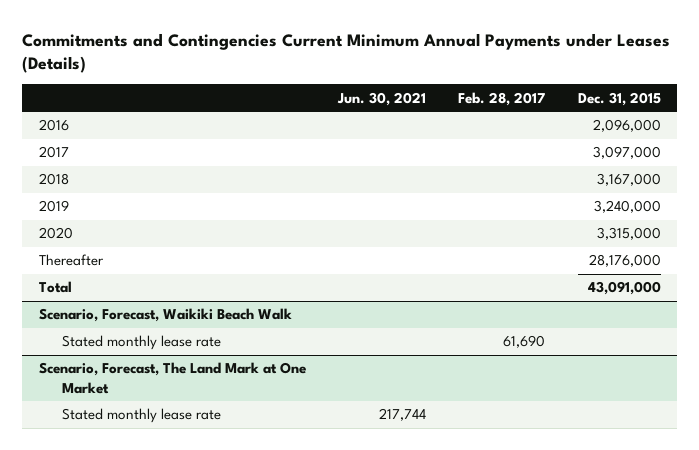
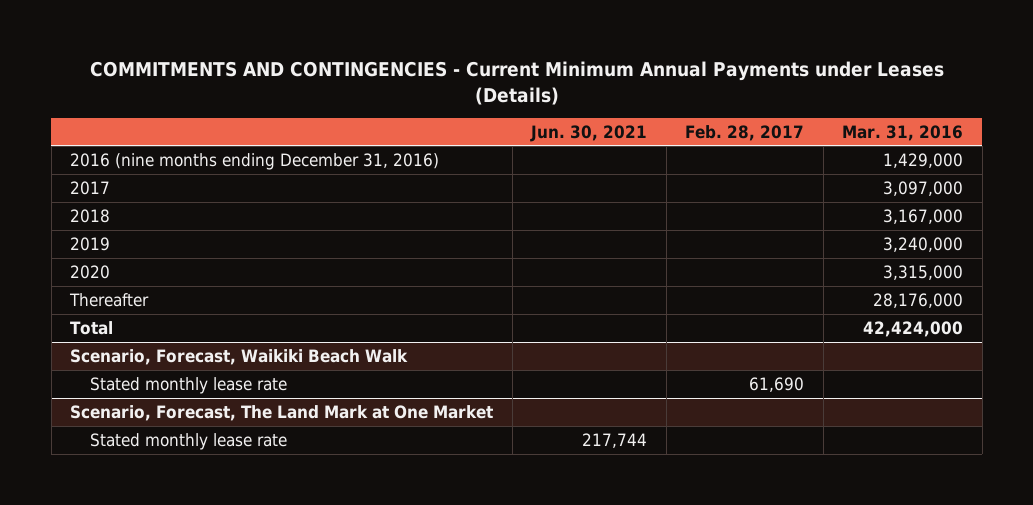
[22,32,671,74] Commitments and Contingencies Current Minimum Annual Payments under Leases (Details) -> [89,61,944,105] COMMITMENTS AND CONTINGENCIES - Current Minimum Annual Payments under Leases (Details)
[577,91,661,106] Dec. 31, 2015 -> none
none -> [842,124,964,141] Mar. 31, 2016
[38,119,69,132] 2016 -> [70,152,440,170] 2016 (nine months ending December 31, 2016)

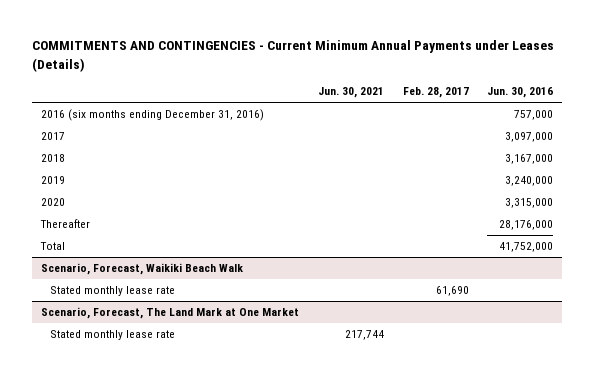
[842,124,964,141] Mar. 31, 2016 -> none
none -> [487,87,554,99] Jun. 30, 2016
[70,152,440,170] 2016 (nine months ending December 31, 2016) -> [41,109,265,122] 2016 (six months ending December 31, 2016)

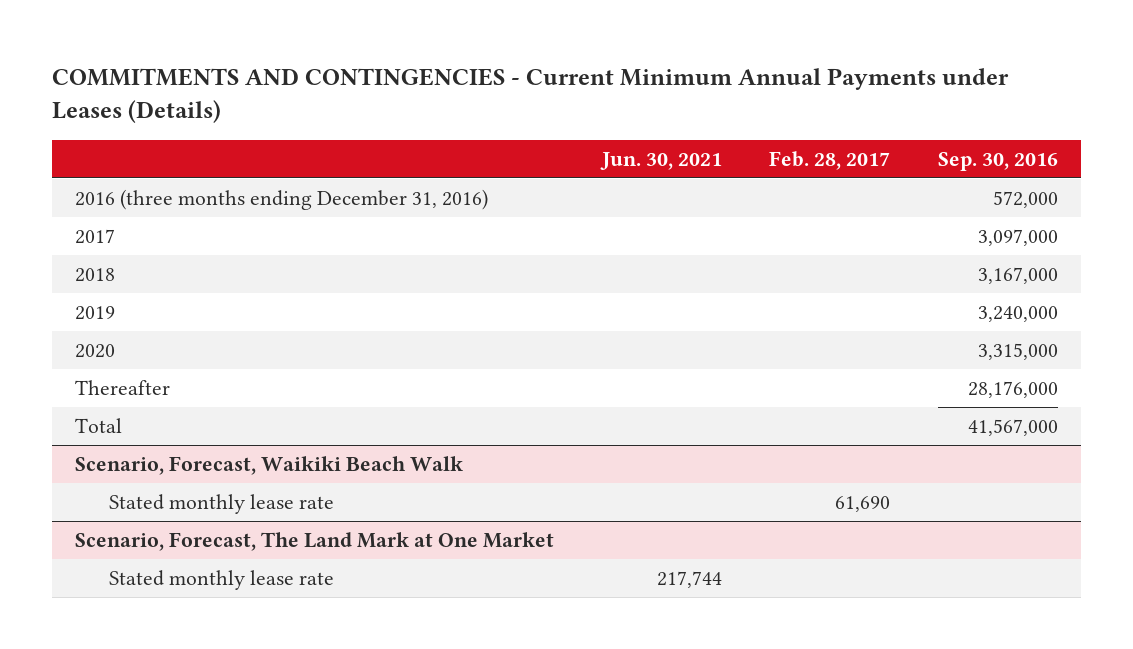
[487,87,554,99] Jun. 30, 2016 -> none
none -> [937,151,1058,171] Sep. 30, 2016
[41,109,265,122] 2016 (six months ending December 31, 2016) -> [75,189,489,211] 2016 (three months ending December 31, 2016)

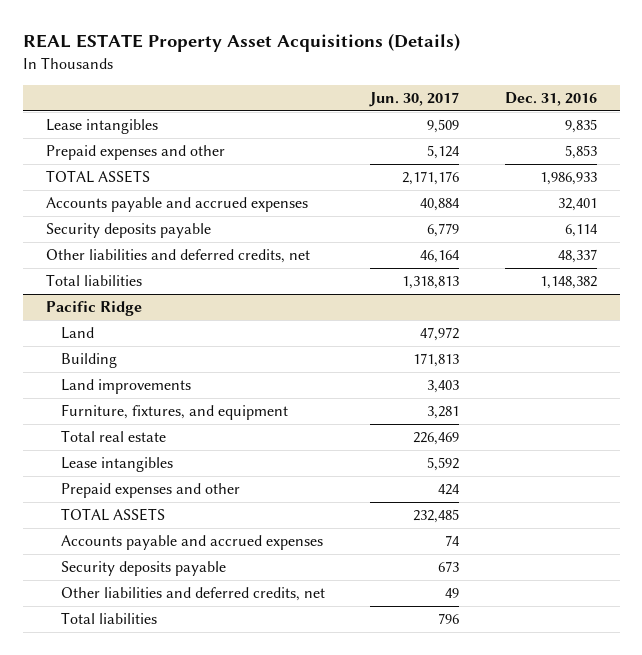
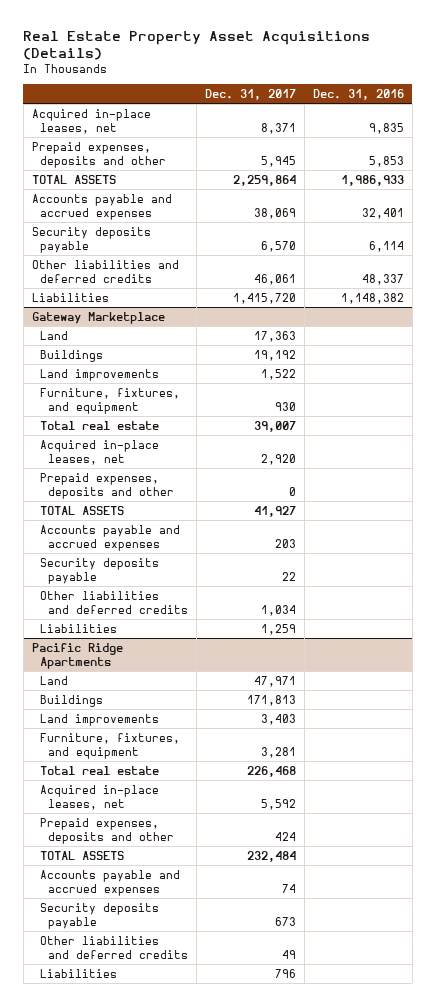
[22,33,460,53] REAL ESTATE Property Asset Acquisitions (Details) -> [23,30,371,61] Real Estate Property Asset Acquisitions (Details)
[369,91,460,107] Jun. 30, 2017 -> none
none -> [205,89,297,101] Dec. 31, 2017
[45,119,158,135] Lease intangibles -> [31,108,151,135] Acquired in-place leases, net
[45,145,225,161] Prepaid expenses and other -> [31,141,166,169] Prepaid expenses, deposits and other
[45,301,142,317] Pacific Ridge -> none
[60,327,94,340] Land -> none
[60,353,117,369] Building -> none
[60,379,191,395] Land improvements -> none
[60,404,288,421] Furniture, fixtures, and equipment -> none
[60,430,166,443] Total real estate -> none
[60,457,173,473] Lease intangibles -> none
[60,483,240,499] Prepaid expenses and other -> none
[60,508,165,522] TOTAL ASSETS -> none
[60,535,323,551] Accounts payable and accrued expenses -> none
[60,561,226,577] Security deposits payable -> none
[60,587,325,602] Other liabilities and deferred credits, net -> none
[60,612,157,625] Total liabilities -> none
[45,249,310,264] Other liabilities and deferred credits, net -> [31,259,179,284] Other liabilities and deferred credits
[45,274,142,287] Total liabilities -> [31,292,109,302] Liabilities
none -> [31,311,165,324] Gateway Marketplace
none -> [39,330,68,340] Land
none -> [39,349,103,362] Buildings
none -> [39,368,159,381] Land improvements
none -> [39,387,180,415] Furniture, fixtures, and equipment
none -> [39,420,159,430] Total real estate
none -> [39,439,159,466] Acquired in-place leases, net
none -> [39,472,175,500] Prepaid expenses, deposits and other
none -> [39,505,124,515] TOTAL ASSETS
none -> [39,524,180,552] Accounts payable and accrued expenses
none -> [39,557,159,585] Security deposits payable
none -> [39,590,189,615] Other liabilities and deferred credits
none -> [39,623,117,633] Liabilities
none -> [31,642,123,670] Pacific Ridge Apartments
none -> [39,675,68,685] Land
none -> [39,694,103,707] Buildings
none -> [39,713,159,726] Land improvements
none -> [39,732,180,760] Furniture, fixtures, and equipment
none -> [39,765,159,775] Total real estate
none -> [39,784,159,811] Acquired in-place leases, net
none -> [39,817,175,845] Prepaid expenses, deposits and other
none -> [39,850,124,860] TOTAL ASSETS
none -> [39,869,180,897] Accounts payable and accrued expenses
none -> [39,902,159,930] Security deposits payable
none -> [39,935,189,960] Other liabilities and deferred credits
none -> [39,968,117,978] Liabilities

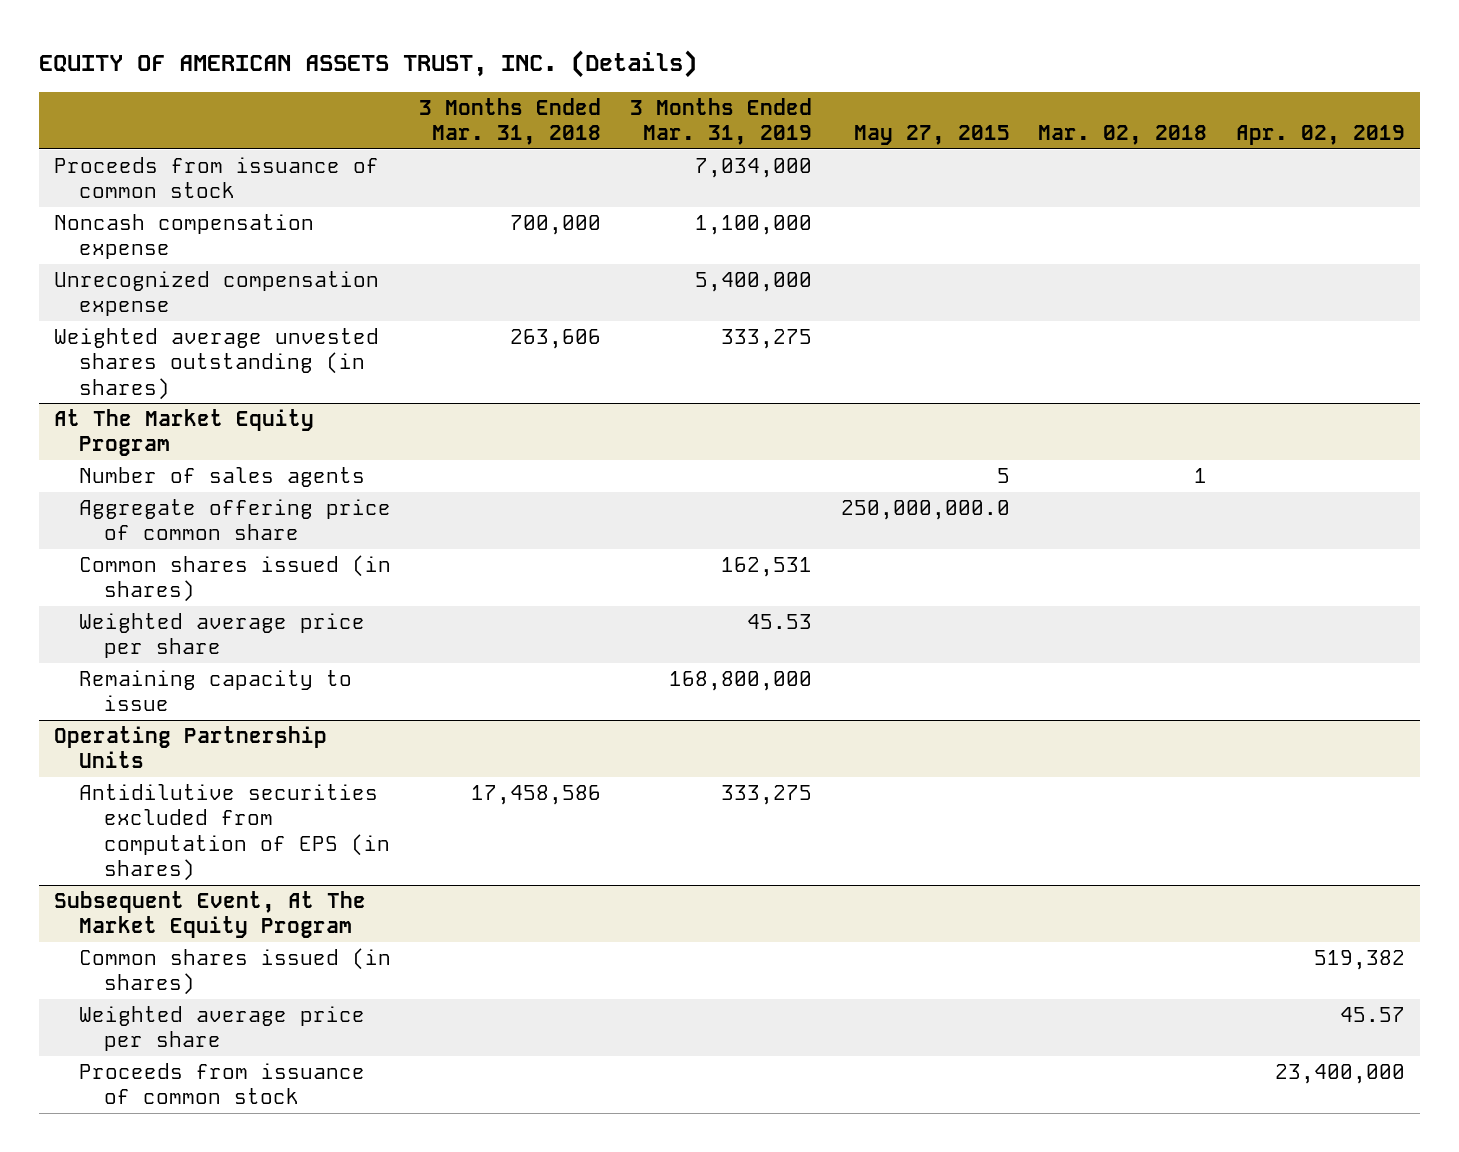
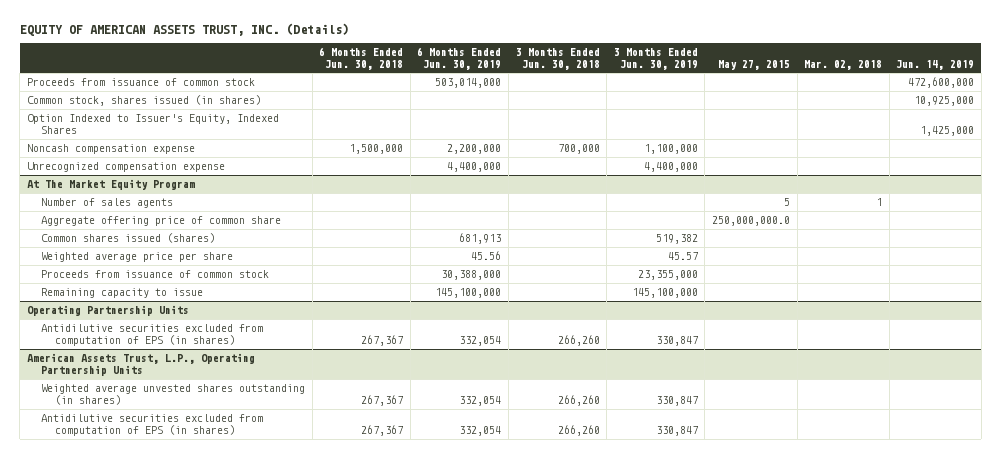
[419,97,602,146] 3 Months Ended Mar. 31, 2018 -> none
[629,97,812,146] 3 Months Ended Mar. 31, 2019 -> none
[1236,125,1406,146] Apr. 02, 2019 -> none
none -> [319,46,404,70] 6 Months Ended Jun. 30, 2018
none -> [417,46,502,70] 6 Months Ended Jun. 30, 2019
none -> [515,47,600,70] 3 Months Ended Jun. 30, 2018
none -> [613,47,698,70] 3 Months Ended Jun. 30, 2019
none -> [896,59,975,70] Jun. 14, 2019
none -> [27,95,262,107] Common stock, shares issued (in shares)
none -> [27,114,280,134] Option Indexed to Issuer's Equity, Indexed Shares
[53,328,379,400] Weighted average unvested shares outstanding (in shares) -> none
[78,555,391,603] Common shares issued (in shares) -> [40,233,215,244] Common shares issued (shares)
none -> [40,270,269,279] Proceeds from issuance of common stock
[53,891,366,939] Subsequent Event, At The Market Equity Program -> none
[78,948,391,996] Common shares issued (in shares) -> none
[78,1006,365,1052] Weighted average price per share -> none
[78,1063,365,1105] Proceeds from issuance of common stock -> none
none -> [27,353,256,376] American Assets Trust, L.P., Operating Partnership Units
none -> [40,384,305,405] Weighted average unvested shares outstanding (in shares)
none -> [40,414,263,436] Antidilutive securities excluded from computation of EPS (in shares)

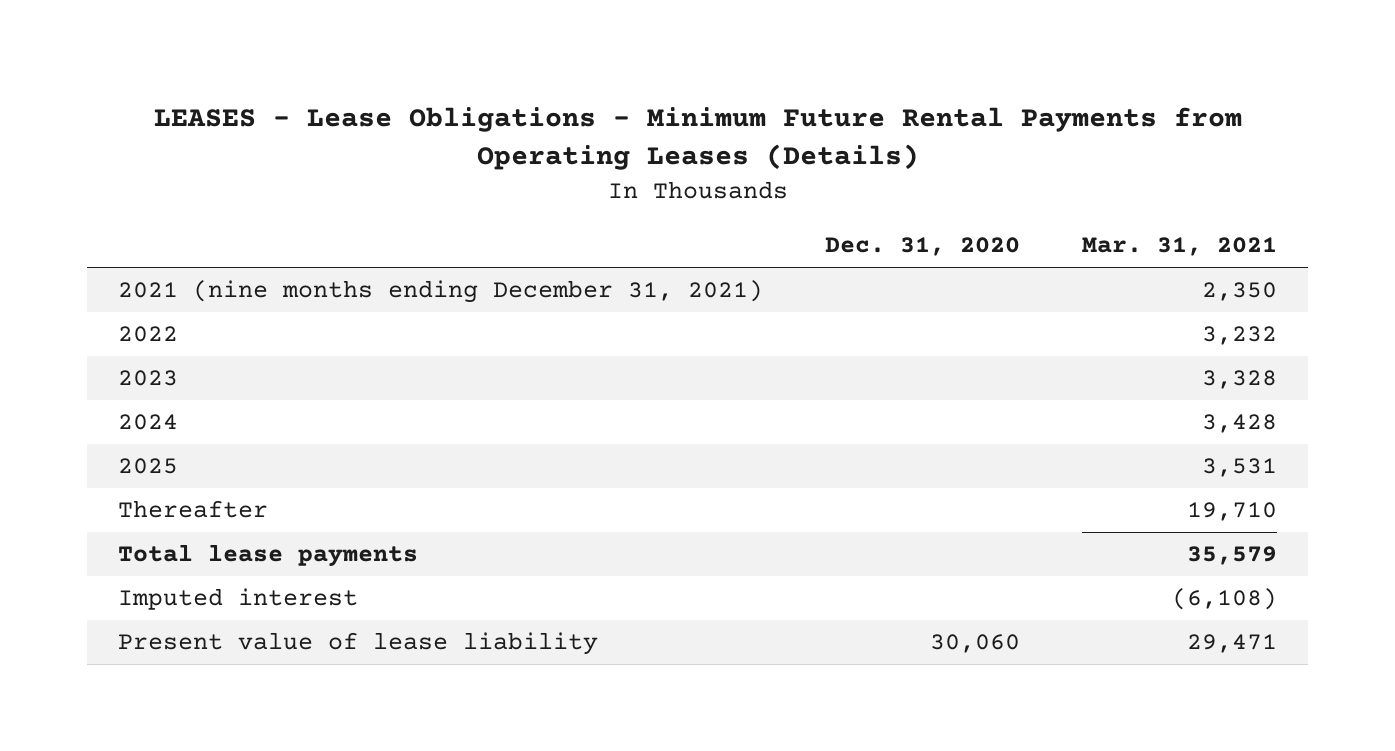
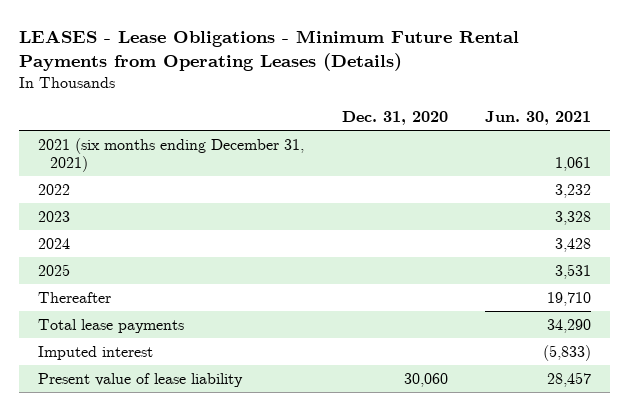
[1082,237,1278,257] Mar. 31, 2021 -> none
none -> [485,111,592,126] Jun. 30, 2021
[117,280,763,304] 2021 (nine months ending December 31, 2021) -> [37,137,304,172] 2021 (six months ending December 31, 2021)

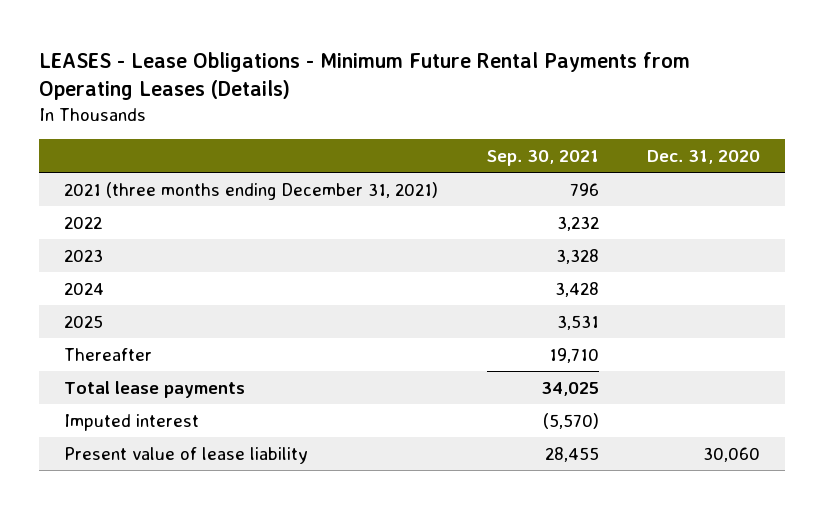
[485,111,592,126] Jun. 30, 2021 -> none
none -> [486,149,599,166] Sep. 30, 2021
[37,137,304,172] 2021 (six months ending December 31, 2021) -> [63,181,438,200] 2021 (three months ending December 31, 2021)

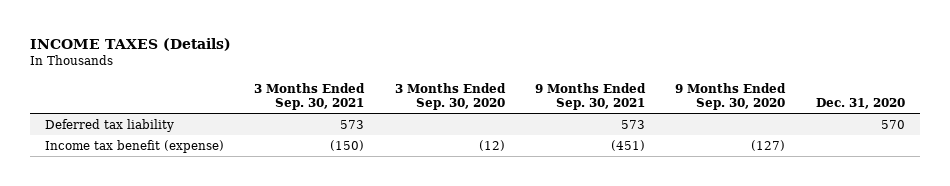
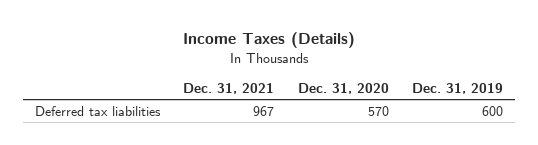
[30,37,232,51] INCOME TAXES (Details) -> [182,32,355,49] Income Taxes (Details)
[254,82,366,110] 3 Months Ended Sep. 30, 2021 -> none
[394,82,506,110] 3 Months Ended Sep. 30, 2020 -> none
[535,82,647,110] 9 Months Ended Sep. 30, 2021 -> none
[675,82,787,110] 9 Months Ended Sep. 30, 2020 -> none
none -> [183,83,275,95] Dec. 31, 2021
none -> [412,83,504,95] Dec. 31, 2019
[45,140,225,154] Income tax benefit (expense) -> none
[45,119,175,133] Deferred tax liability -> [34,105,161,116] Deferred tax liabilities

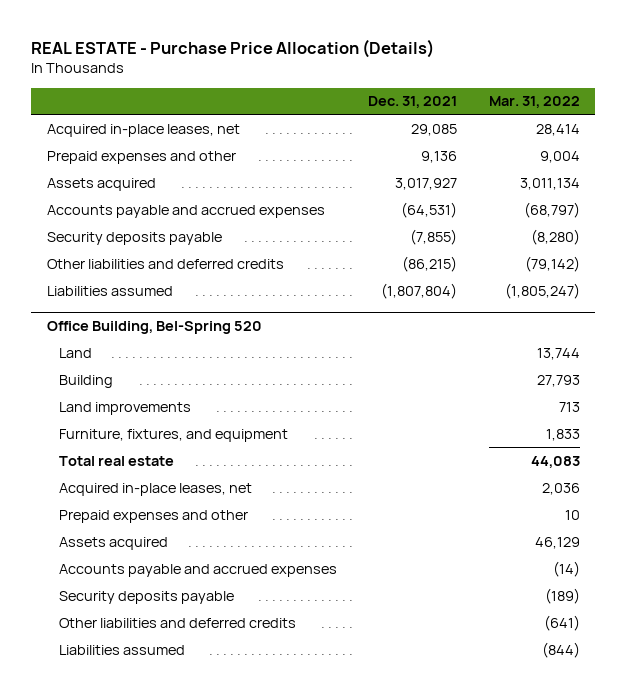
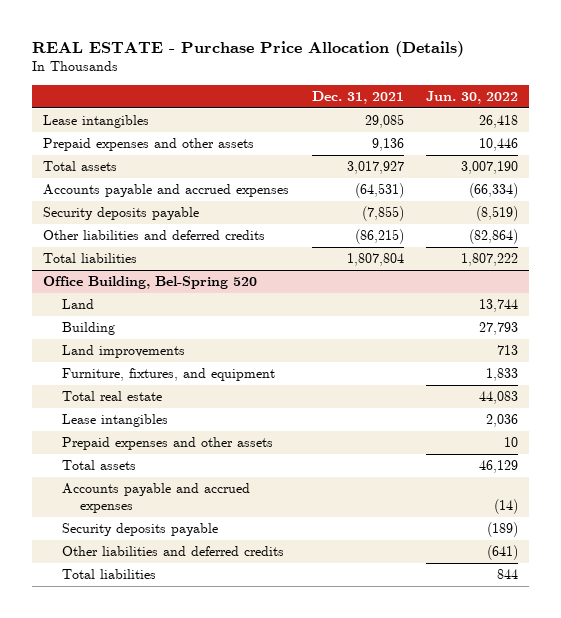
[488,96,580,109] Mar. 31, 2022 -> none
none -> [426,90,519,104] Jun. 30, 2022
[46,123,240,137] Acquired in-place leases, net -> [43,115,150,129] Lease intangibles
[46,150,236,164] Prepaid expenses and other -> [43,138,255,152] Prepaid expenses and other assets
[46,177,156,191] Assets acquired -> [43,161,118,172] Total assets
[46,285,173,296] Liabilities assumed -> [43,253,138,264] Total liabilities
[381,282,458,299] (1,807,804) -> [346,253,404,267] 1,807,804
[59,482,253,496] Acquired in-place leases, net -> [61,414,168,428] Lease intangibles
[59,509,249,523] Prepaid expenses and other -> [61,437,273,451] Prepaid expenses and other assets
[59,536,169,550] Assets acquired -> [61,460,136,471] Total assets
[59,644,186,655] Liabilities assumed -> [61,569,156,580] Total liabilities

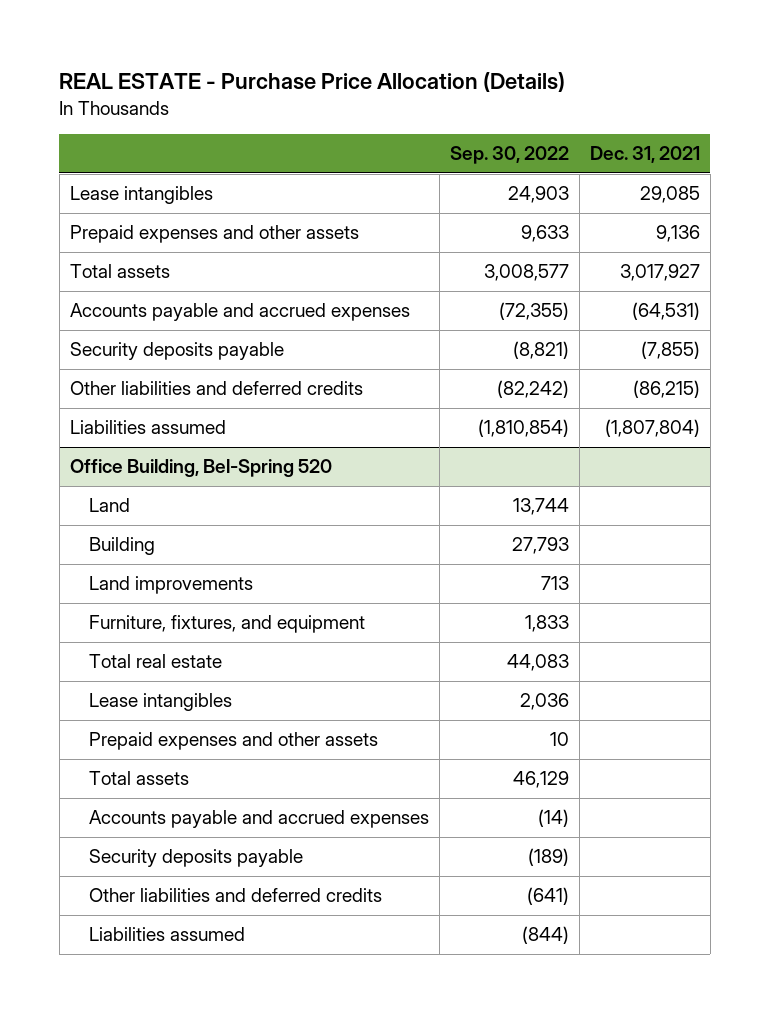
[426,90,519,104] Jun. 30, 2022 -> none
none -> [449,146,569,165] Sep. 30, 2022
[43,253,138,264] Total liabilities -> [69,420,226,435] Liabilities assumed
[346,253,404,267] 1,807,804 -> [604,419,700,438] (1,807,804)
[61,569,156,580] Total liabilities -> [89,927,246,942] Liabilities assumed

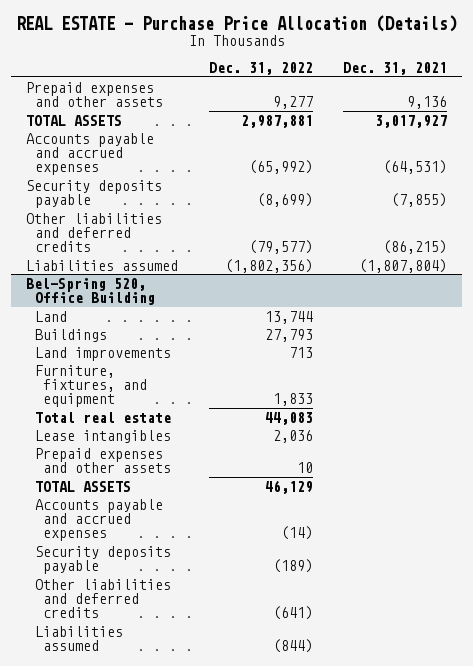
[449,146,569,165] Sep. 30, 2022 -> none
none -> [208,62,313,76] Dec. 31, 2022
[69,186,213,205] Lease intangibles -> none
[69,264,170,279] Total assets -> [26,114,123,126] TOTAL ASSETS
[69,459,332,478] Office Building, Bel-Spring 520 -> [26,277,155,305] Bel-Spring 520, Office Building
[89,537,156,556] Building -> [34,328,107,342] Buildings
[89,771,190,786] Total assets -> [34,480,131,492] TOTAL ASSETS

